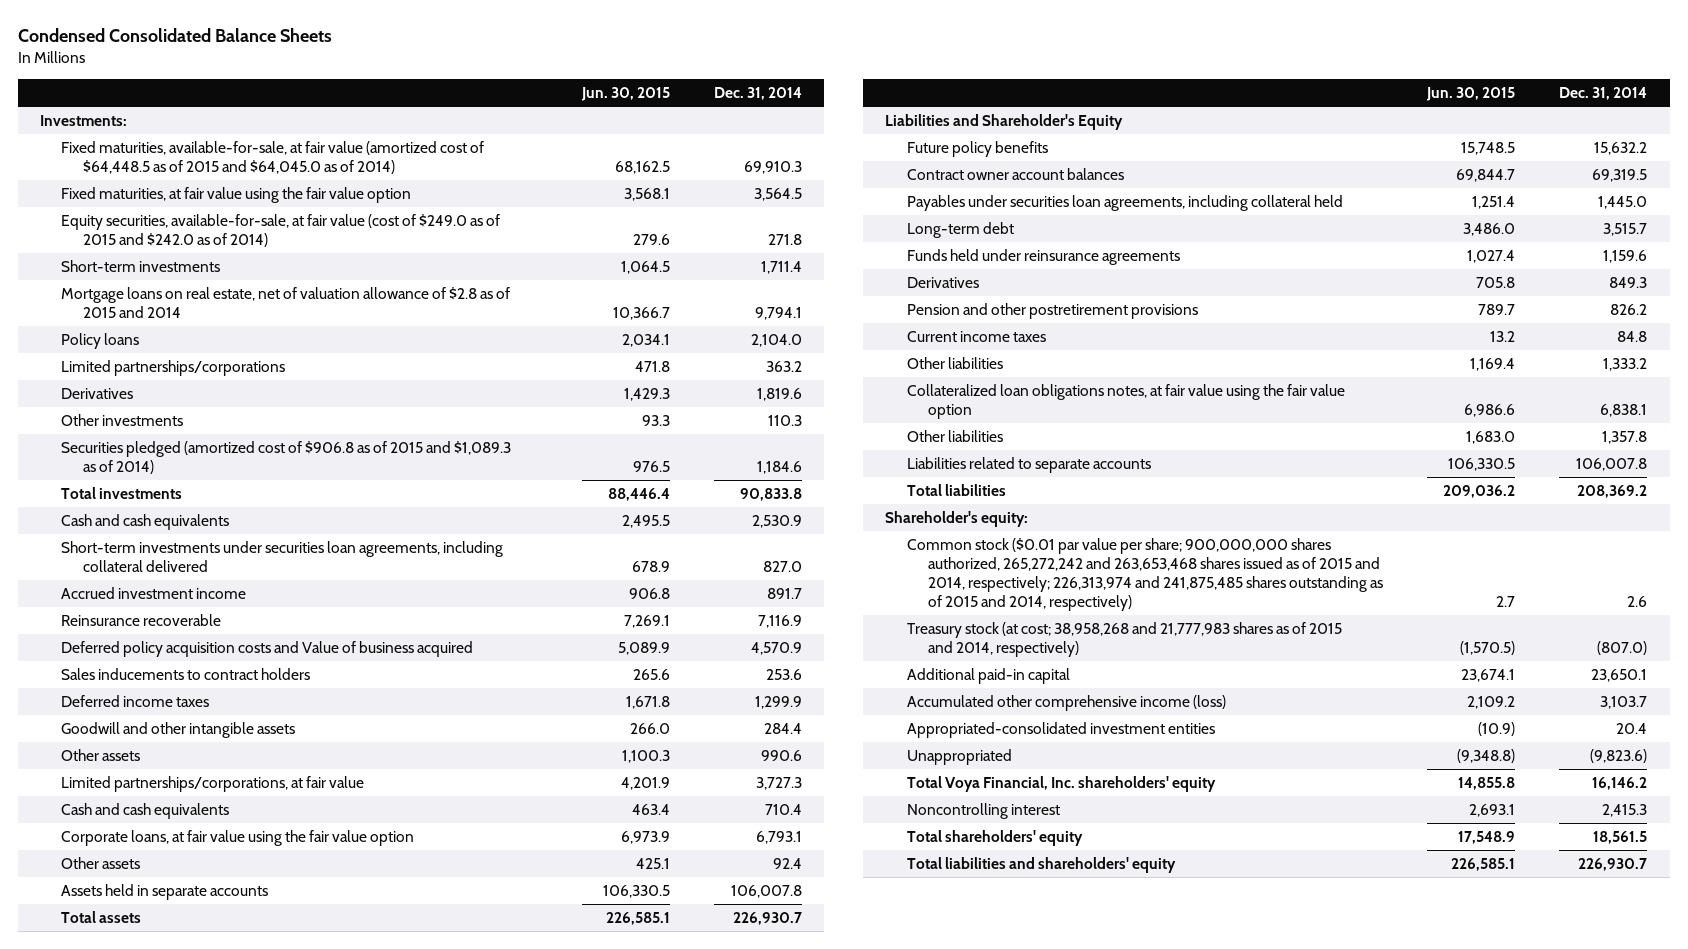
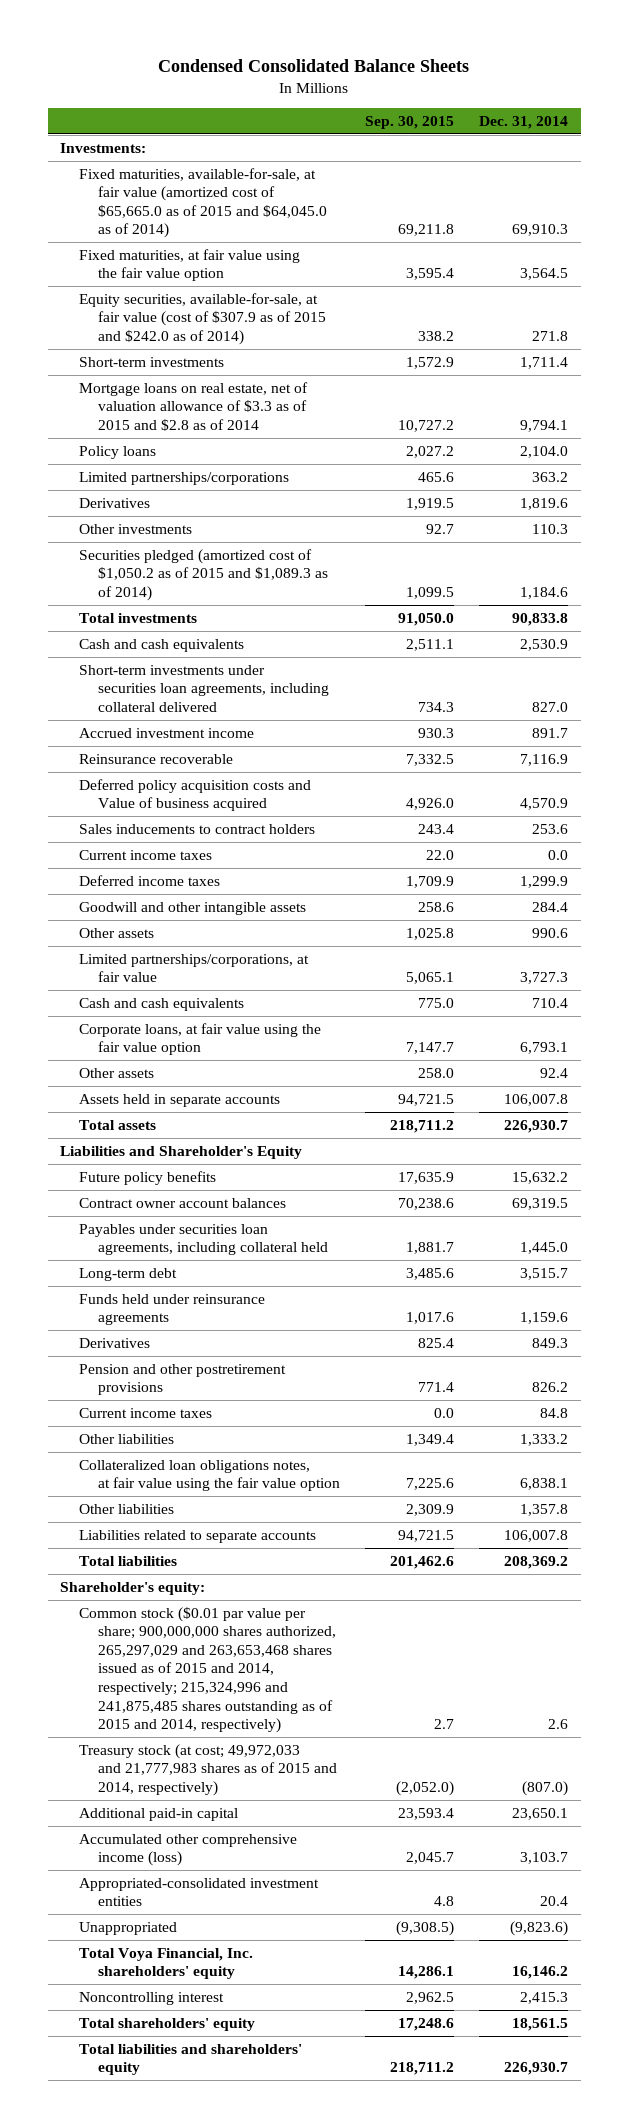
[580,87,670,102] Jun. 30, 2015 -> none
none -> [364,116,454,130] Sep. 30, 2015
[61,141,485,175] Fixed maturities, available-for-sale, at fair value (amortized cost of $64,448.5 as of 2015 and $64,045.0 as of 2014) -> [78,167,327,239] Fixed maturities, available-for-sale, at fair value (amortized cost of $65,665.0 as of 2015 and $64,045.0 as of 2014)
[61,214,501,248] Equity securities, available-for-sale, at fair value (cost of $249.0 as of 2015 and $242.0 as of 2014) -> [78,292,326,345] Equity securities, available-for-sale, at fair value (cost of $307.9 as of 2015 and $242.0 as of 2014)
[61,287,511,319] Mortgage loans on real estate, net of valuation allowance of $2.8 as of 2015 and 2014 -> [78,381,308,431] Mortgage loans on real estate, net of valuation allowance of $3.3 as of 2015 and $2.8 as of 2014
[61,441,512,475] Securities pledged (amortized cost of $906.8 as of 2015 and $1,089.3 as of 2014) -> [78,548,328,601] Securities pledged (amortized cost of $1,050.2 as of 2015 and $1,089.3 as of 2014)
none -> [78,849,212,860] Current income taxes
[906,538,1383,612] Common stock ($0.01 par value per share; 900,000,000 shares authorized, 265,272,242 and 263,653,468 shares issued as of 2015 and 2014, respectively; 226,313,974 and 241,875,485 shares outstanding as of 2015 and 2014, respectively) -> [78,1606,336,1734] Common stock ($0.01 par value per share; 900,000,000 shares authorized, 265,297,029 and 263,653,468 shares issued as of 2015 and 2014, respectively; 215,324,996 and 241,875,485 shares outstanding as of 2015 and 2014, respectively)
[906,622,1342,658] Treasury stock (at cost; 38,958,268 and 21,777,983 shares as of 2015 and 2014, respectively) -> [78,1743,337,1796] Treasury stock (at cost; 49,972,033 and 21,777,983 shares as of 2015 and 2014, respectively)

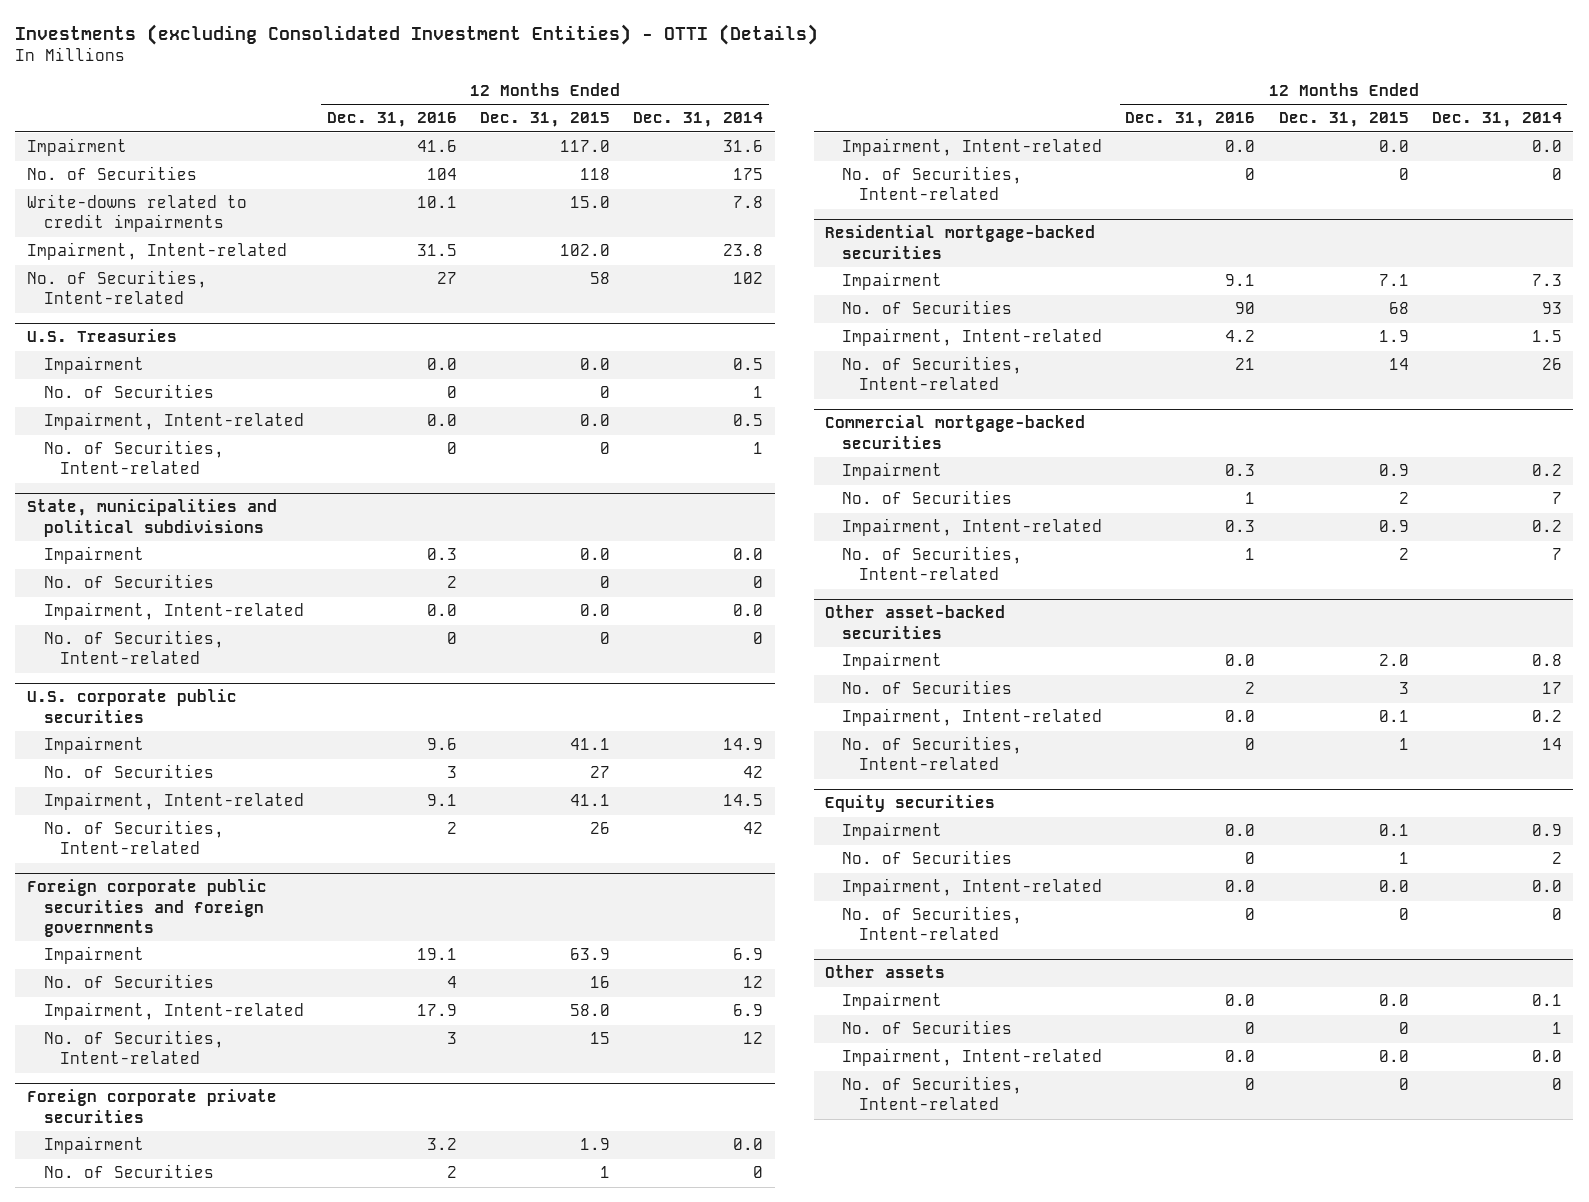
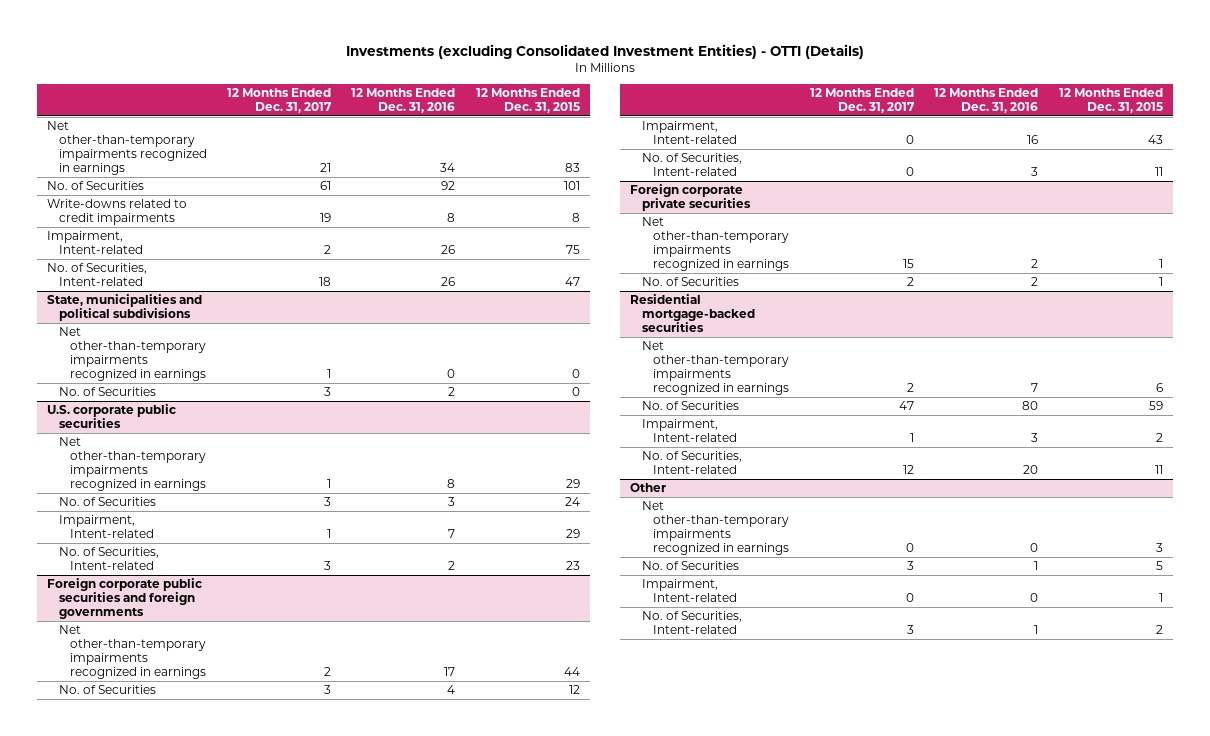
[633,112,764,128] Dec. 31, 2014 -> none
none -> [227,87,333,113] 12 Months Ended Dec. 31, 2017
[26,138,127,157] Impairment -> none
[26,329,177,343] U.S. Treasuries -> none
[43,356,144,375] Impairment -> none
[43,384,214,399] No. of Securities -> none
[43,412,304,431] Impairment, Intent-related -> none
[43,440,224,475] No. of Securities, Intent-related -> none
none -> [47,121,207,175] Net other-than-temporary impairments recognized in earnings
[426,168,457,181] 104 -> [441,181,456,191] 92
[580,168,611,181] 118 -> [563,181,580,191] 101
[416,196,457,209] 10.1 -> [447,213,456,223] 8
[570,196,611,209] 15.0 -> [571,213,580,223] 8
[416,244,457,257] 31.5 -> [441,245,456,255] 26
[560,244,611,257] 102.0 -> [565,245,580,255] 75
[436,272,457,285] 27 -> [441,277,456,287] 26
[590,272,611,285] 58 -> [564,277,580,287] 47
[43,546,144,565] Impairment -> none
none -> [58,327,207,381] Net other-than-temporary impairments recognized in earnings
[43,602,304,621] Impairment, Intent-related -> none
[43,630,224,665] No. of Securities, Intent-related -> none
[43,736,144,755] Impairment -> none
none -> [58,437,207,491] Net other-than-temporary impairments recognized in earnings
[590,766,611,779] 27 -> [564,497,580,507] 24
[426,794,457,807] 9.1 -> [448,529,456,539] 7
[570,794,611,807] 41.1 -> [565,529,580,539] 29
[590,822,611,835] 26 -> [565,561,580,571] 23
[43,946,144,965] Impairment -> none
none -> [58,625,207,679] Net other-than-temporary impairments recognized in earnings
[590,976,611,989] 16 -> [568,685,580,695] 12
[416,1004,457,1017] 17.9 -> [1027,135,1039,145] 16
[570,1004,611,1017] 58.0 -> [1147,135,1163,145] 43
[590,1032,611,1045] 15 -> [1154,167,1163,177] 11
[43,1136,144,1155] Impairment -> none
none -> [641,217,790,271] Net other-than-temporary impairments recognized in earnings
[842,138,1103,157] Impairment, Intent-related -> none
[842,166,1023,201] No. of Securities, Intent-related -> none
[842,272,943,291] Impairment -> none
[825,415,1086,449] Commercial mortgage-backed securities -> none
[842,462,943,481] Impairment -> none
none -> [641,341,790,395] Net other-than-temporary impairments recognized in earnings
[1235,302,1256,315] 90 -> [1022,401,1039,411] 80
[1388,302,1409,315] 68 -> [1148,401,1163,411] 59
[1225,330,1256,343] 4.2 -> [1031,433,1039,443] 3
[1378,330,1409,343] 1.9 -> [1155,433,1163,443] 2
[1235,358,1256,371] 21 -> [1023,465,1039,475] 20
[1388,358,1409,371] 14 -> [1154,465,1163,475] 11
none -> [630,483,667,493] Other
none -> [641,501,790,555] Net other-than-temporary impairments recognized in earnings
[1398,492,1409,505] 2 -> [1155,561,1163,571] 5
[1225,520,1256,533] 0.3 -> [1030,593,1039,603] 0
[1378,520,1409,533] 0.9 -> [1158,593,1163,603] 1
[825,605,1006,639] Other asset-backed securities -> none
[842,652,943,671] Impairment -> none
[842,680,1013,695] No. of Securities -> none
[842,708,1103,727] Impairment, Intent-related -> none
[842,736,1023,771] No. of Securities, Intent-related -> none
[825,795,996,813] Equity securities -> none
[842,822,943,841] Impairment -> none
[842,850,1013,865] No. of Securities -> none
[842,878,1103,897] Impairment, Intent-related -> none
[842,906,1023,941] No. of Securities, Intent-related -> none
[825,965,946,979] Other assets -> none
[842,992,943,1011] Impairment -> none
[842,1020,1013,1035] No. of Securities -> none
[842,1048,1103,1067] Impairment, Intent-related -> none
[842,1076,1023,1111] No. of Securities, Intent-related -> none

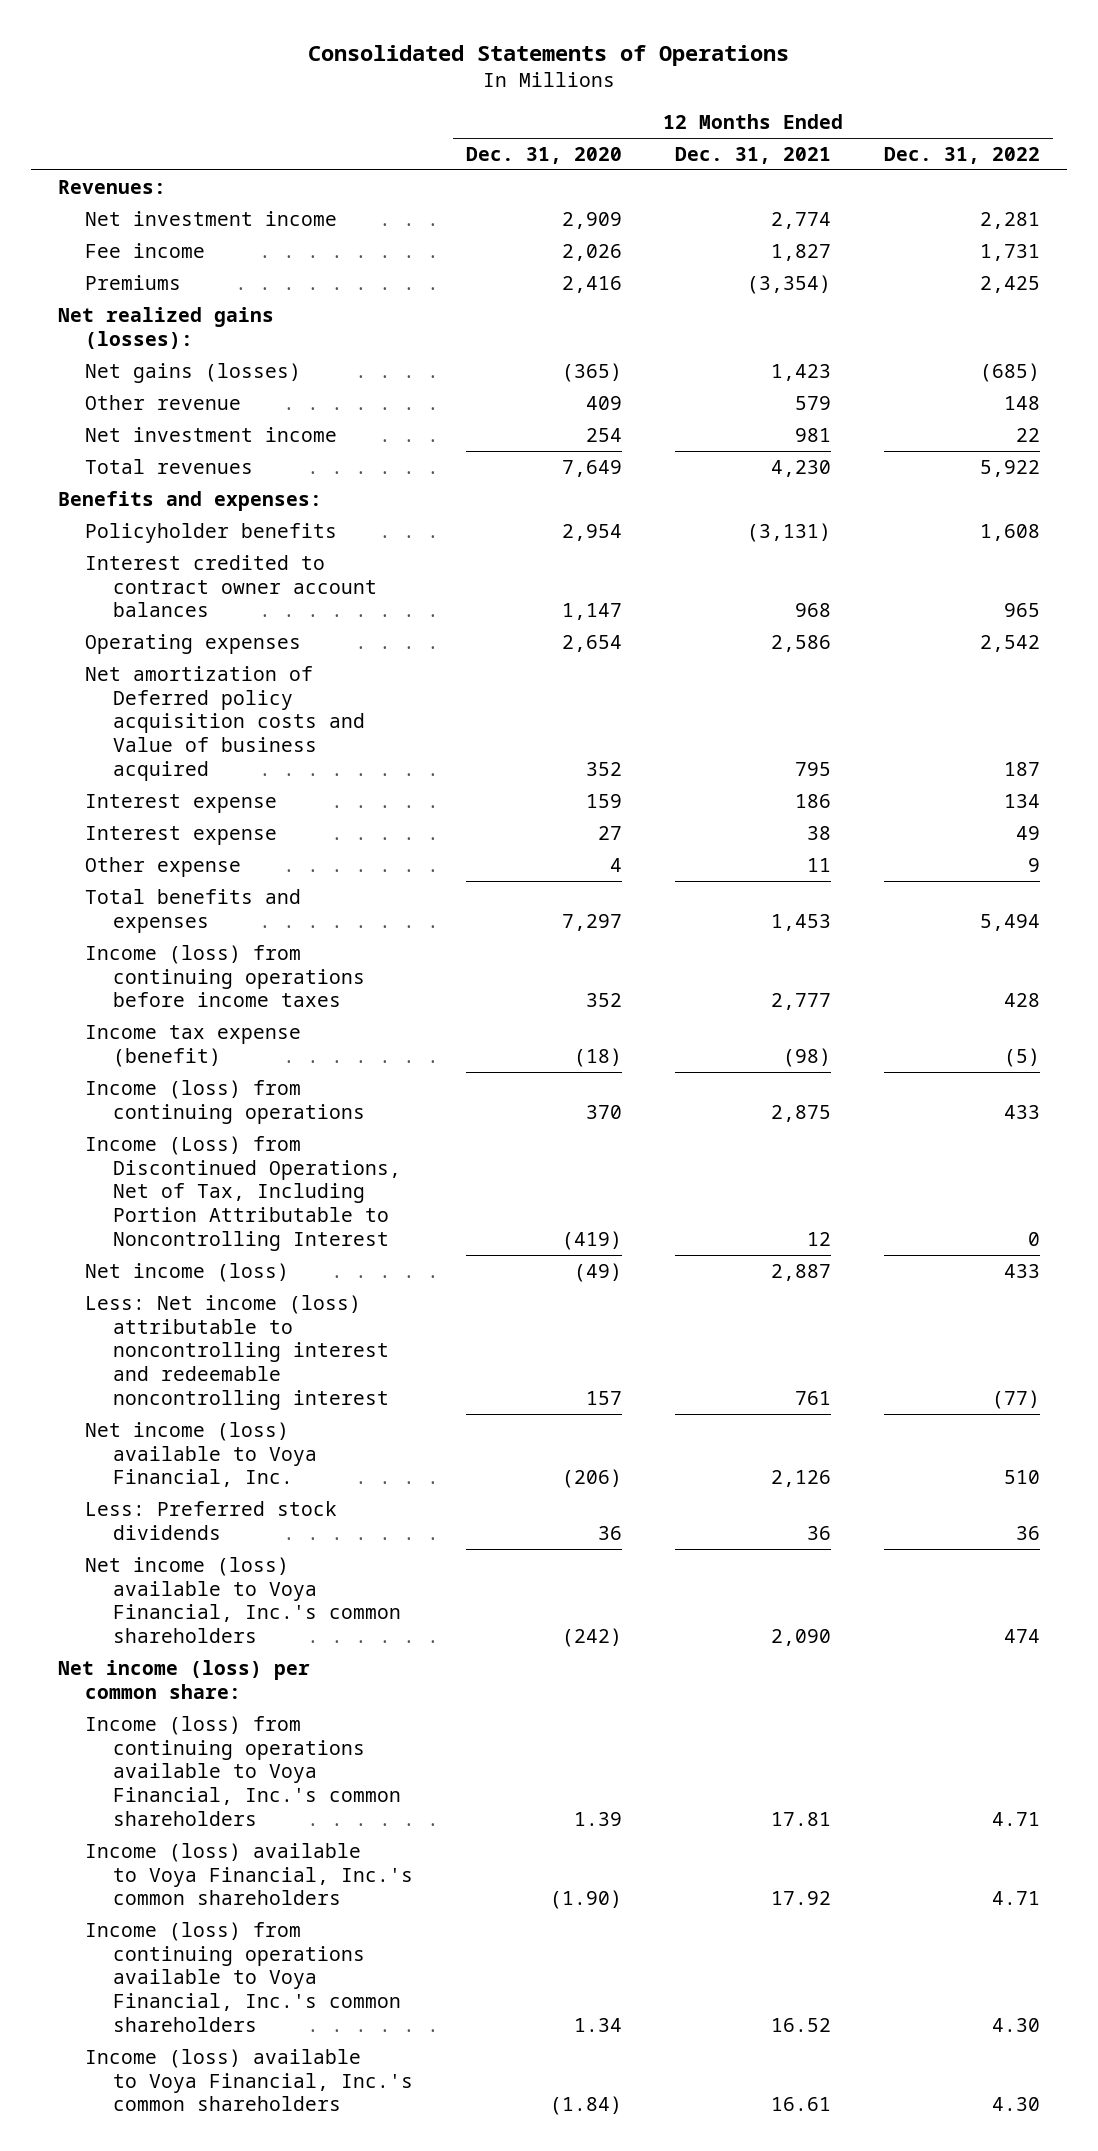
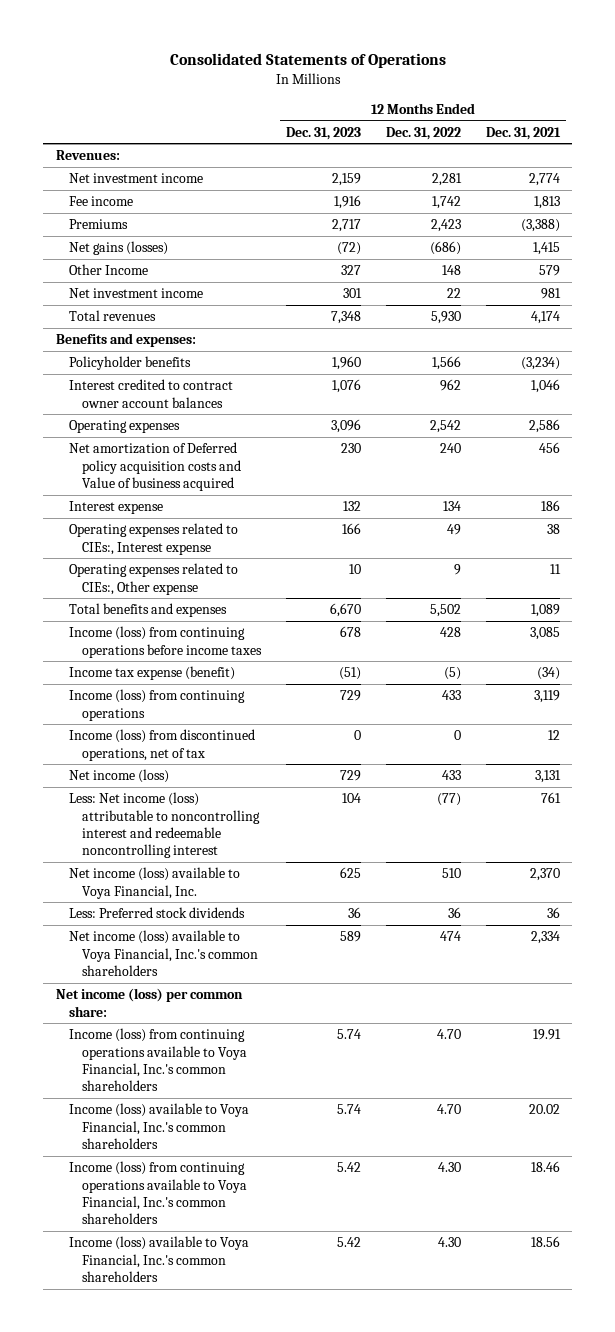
[465,147,622,165] Dec. 31, 2020 -> none
none -> [285,126,361,140] Dec. 31, 2023
[57,306,274,349] Net realized gains (losses): -> none
[771,243,832,261] 1,827 -> [533,196,560,210] 1,813
[980,243,1041,261] 1,731 -> [431,196,461,210] 1,742
[747,274,832,294] (3,354) -> [520,219,560,233] (3,388)
[980,275,1041,293] 2,425 -> [430,219,461,233] 2,423
[771,363,832,381] 1,423 -> [532,242,560,256] 1,415
[980,362,1041,382] (685) -> [429,241,461,256] (686)
[85,394,242,410] Other revenue -> [68,264,148,276] Other Income
[771,459,832,477] 4,230 -> [530,311,560,325] 4,174
[980,459,1041,477] 5,922 -> [430,311,461,325] 5,930
[747,522,832,542] (3,131) -> [520,357,560,371] (3,234)
[980,523,1041,541] 1,608 -> [431,356,461,371] 1,566
[795,603,832,618] 968 -> [530,379,560,394] 1,046
[1004,603,1041,618] 965 -> [439,379,461,392] 962
[795,762,832,777] 795 -> [538,442,560,454] 456
[1004,762,1041,777] 187 -> [439,443,461,454] 240
[85,825,278,845] Interest expense -> [68,523,238,555] Operating expenses related to CIEs:, Interest expense
[85,856,242,877] Other expense -> [68,563,238,595] Operating expenses related to CIEs:, Other expense
[771,913,832,931] 1,453 -> [530,604,560,618] 1,089
[980,913,1041,931] 5,494 -> [429,604,461,618] 5,502
[771,993,832,1011] 2,777 -> [529,627,560,641] 3,085
[783,1047,832,1067] (98) -> [536,667,560,681] (34)
[771,1104,832,1122] 2,875 -> [533,690,560,704] 3,119
[85,1135,401,1252] Income (Loss) from Discontinued Operations, Net of Tax, Including Portion Attributable to Noncontrolling Interest -> [68,729,255,761] Income (loss) from discontinued operations, net of tax
[771,1263,832,1281] 2,887 -> [534,770,561,784] 3,131
[771,1470,832,1488] 2,126 -> [529,868,560,882] 2,370
[771,1629,832,1647] 2,090 -> [530,931,560,945] 2,334
[771,1812,832,1827] 17.81 -> [532,1029,561,1041] 19.91
[992,1812,1041,1827] 4.71 -> [436,1029,461,1040] 4.70
[771,1891,832,1906] 17.92 -> [528,1104,560,1115] 20.02
[992,1891,1041,1906] 4.71 -> [436,1104,461,1115] 4.70
[771,2018,832,2033] 16.52 -> [530,1161,560,1173] 18.46
[771,2097,832,2112] 16.61 -> [530,1236,560,1248] 18.56

